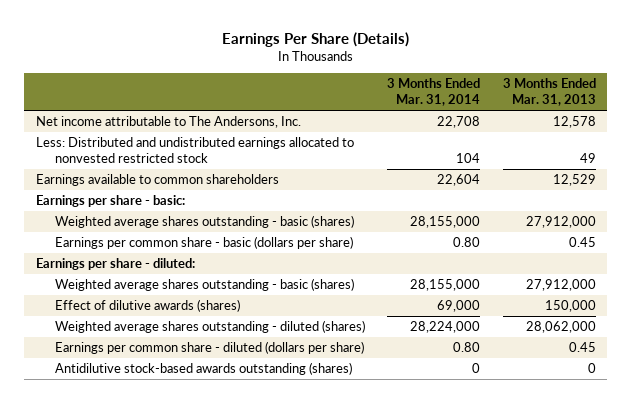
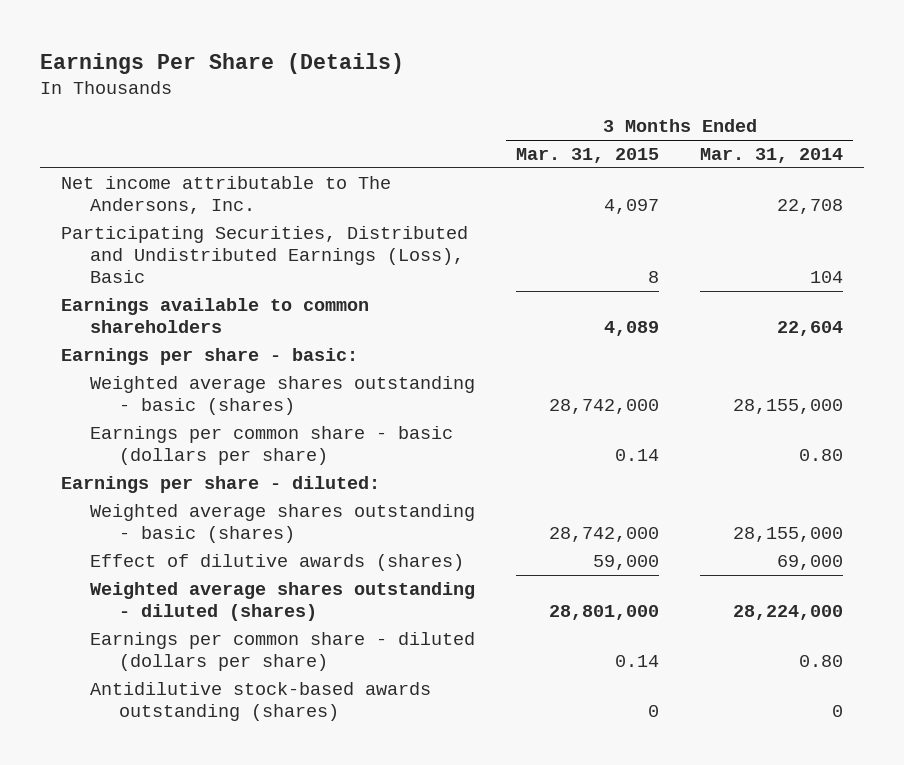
[502,78,596,107] 3 Months Ended Mar. 31, 2013 -> none
none -> [515,148,659,164] Mar. 31, 2015
[35,136,354,163] Less: Distributed and undistributed earnings allocated to nonvested restricted stock -> none
none -> [60,225,468,283] Participating Securities, Distributed and Undistributed Earnings (Loss), Basic

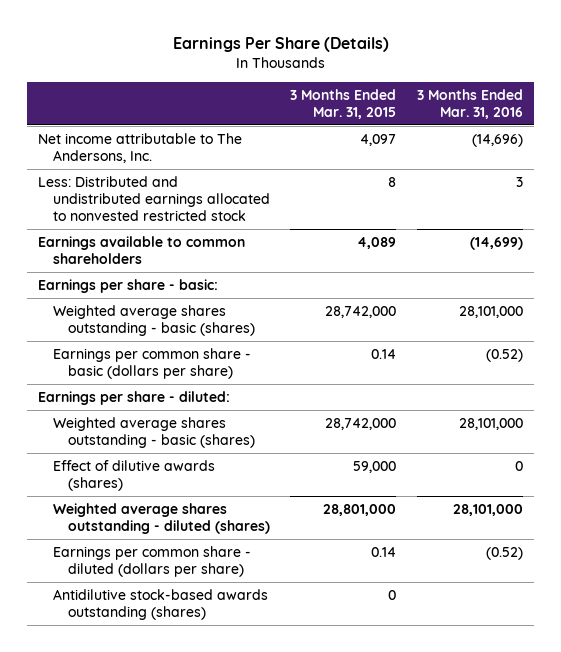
[700,148,844,164] Mar. 31, 2014 -> none
none -> [417,88,524,119] 3 Months Ended Mar. 31, 2016
[60,225,468,283] Participating Securities, Distributed and Undistributed Earnings (Loss), Basic -> [37,175,270,222] Less: Distributed and undistributed earnings allocated to nonvested restricted stock

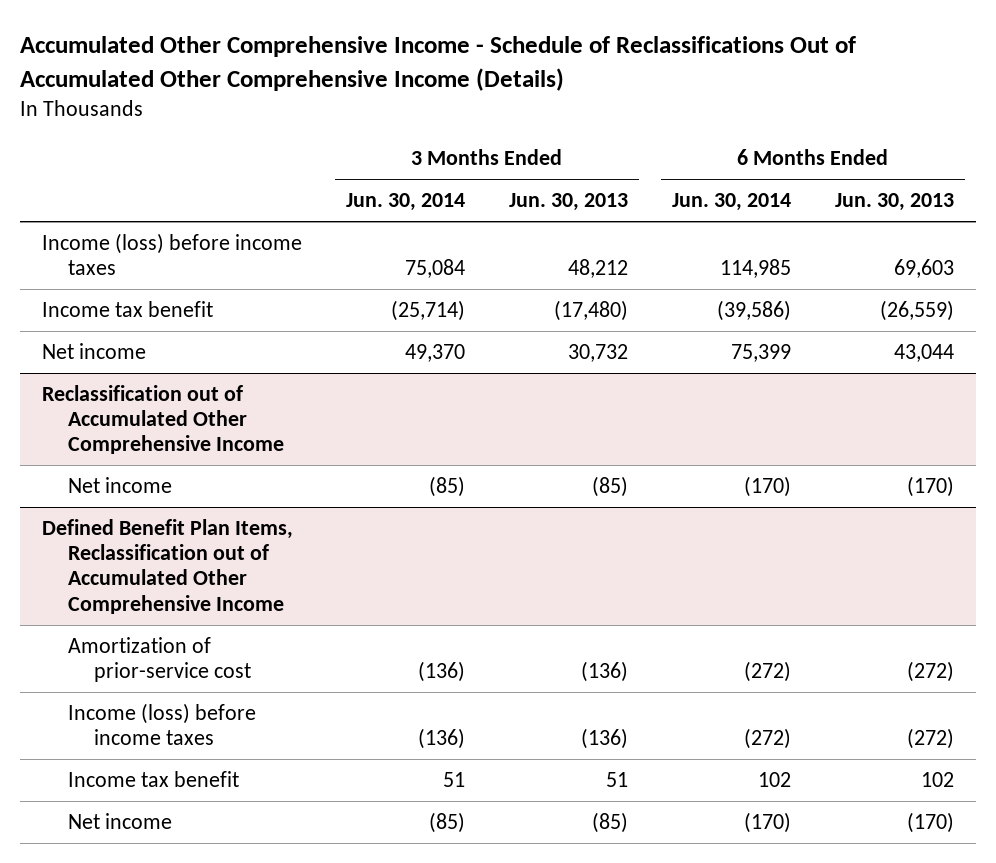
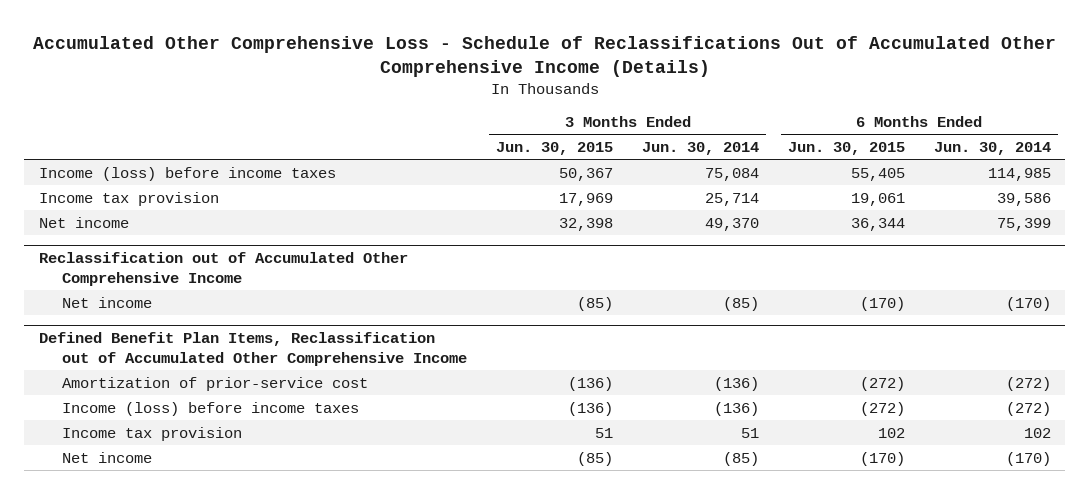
[20,36,857,91] Accumulated Other Comprehensive Income - Schedule of Reclassifications Out of Accumulated Other Comprehensive Income (Details) -> [32,35,1056,77] Accumulated Other Comprehensive Loss - Schedule of Reclassifications Out of Accumulated Other Comprehensive Income (Details)
[509,193,629,212] Jun. 30, 2013 -> none
[835,193,955,212] Jun. 30, 2013 -> none
none -> [496,142,614,156] Jun. 30, 2015
none -> [788,142,906,156] Jun. 30, 2015
[42,300,214,317] Income tax benefit -> [38,191,219,206] Income tax provision
[391,299,466,321] (25,714) -> [705,192,760,206] 25,714
[717,299,792,321] (39,586) -> [996,192,1051,206] 39,586
[68,770,240,787] Income tax benefit -> [62,426,243,441] Income tax provision

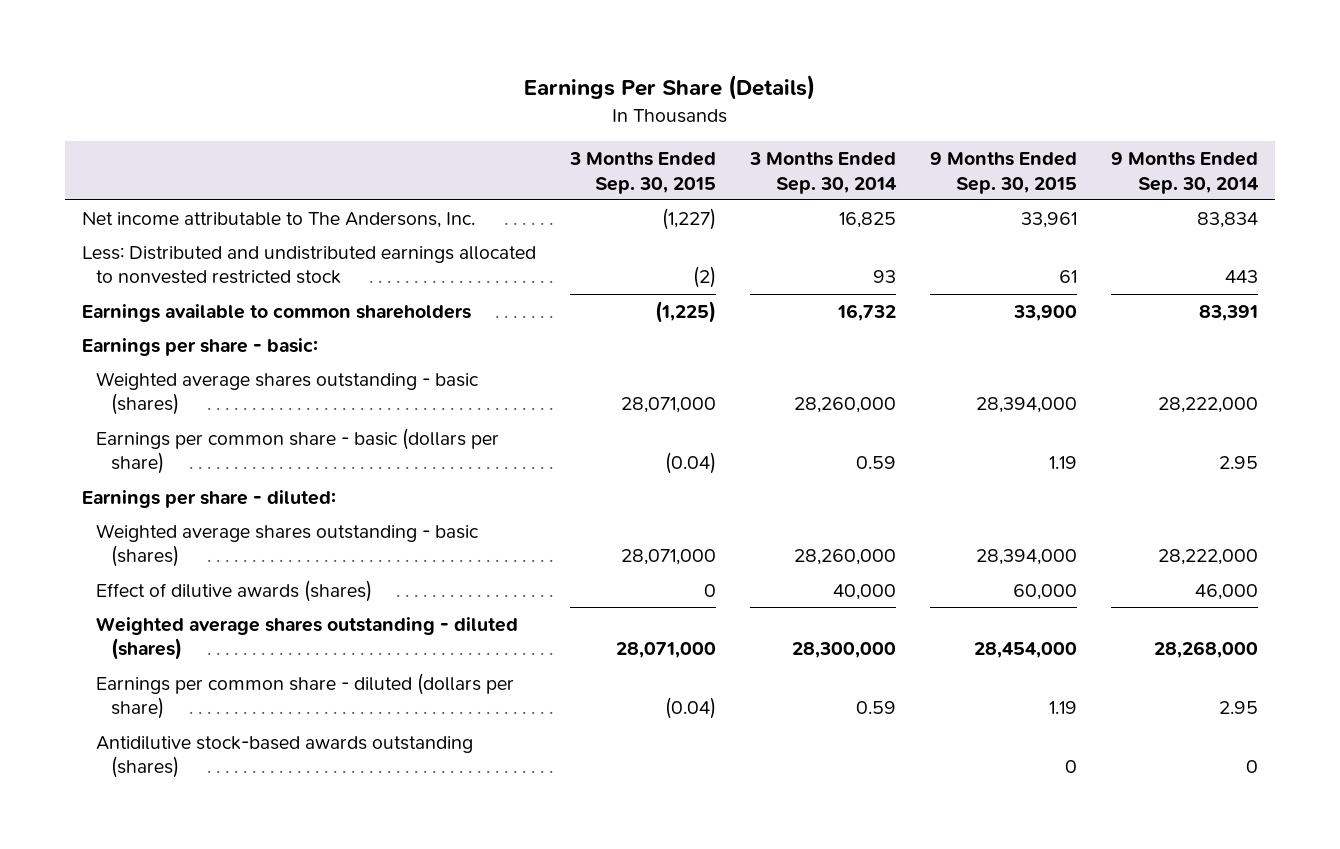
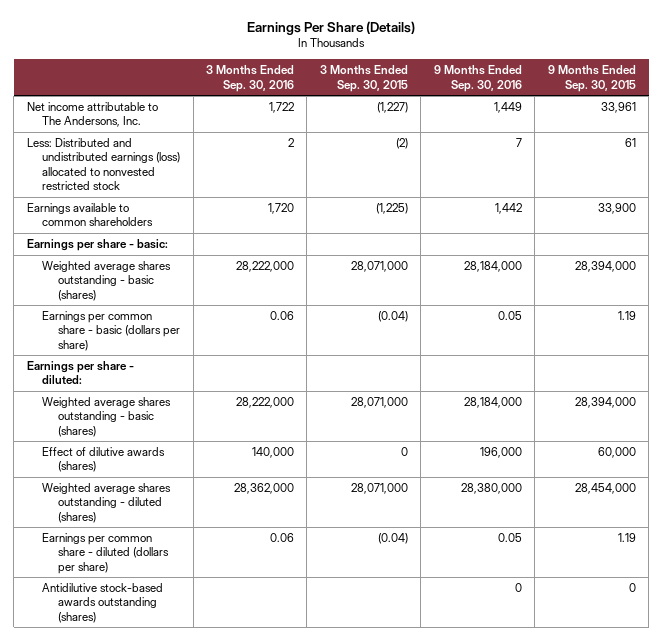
[749,151,898,194] 3 Months Ended Sep. 30, 2014 -> none
[1111,151,1260,194] 9 Months Ended Sep. 30, 2014 -> none
none -> [206,65,295,92] 3 Months Ended Sep. 30, 2016
none -> [433,65,522,92] 9 Months Ended Sep. 30, 2016
[82,245,537,285] Less: Distributed and undistributed earnings allocated to nonvested restricted stock -> [26,138,181,190] Less: Distributed and undistributed earnings (loss) allocated to nonvested restricted stock

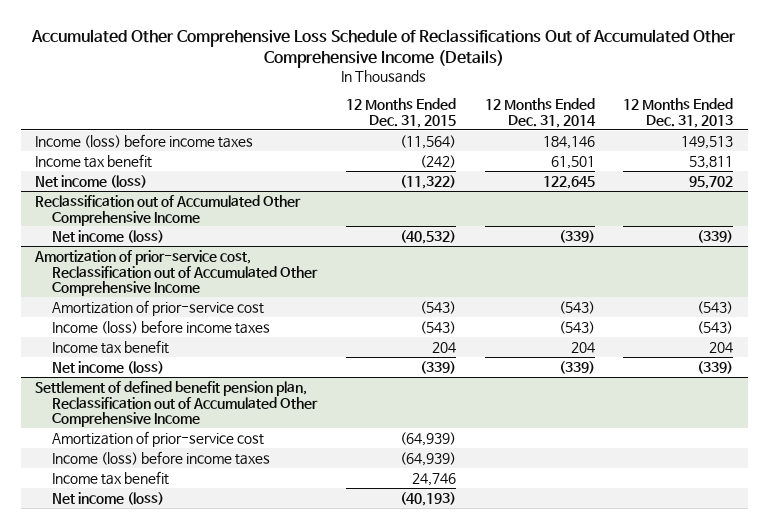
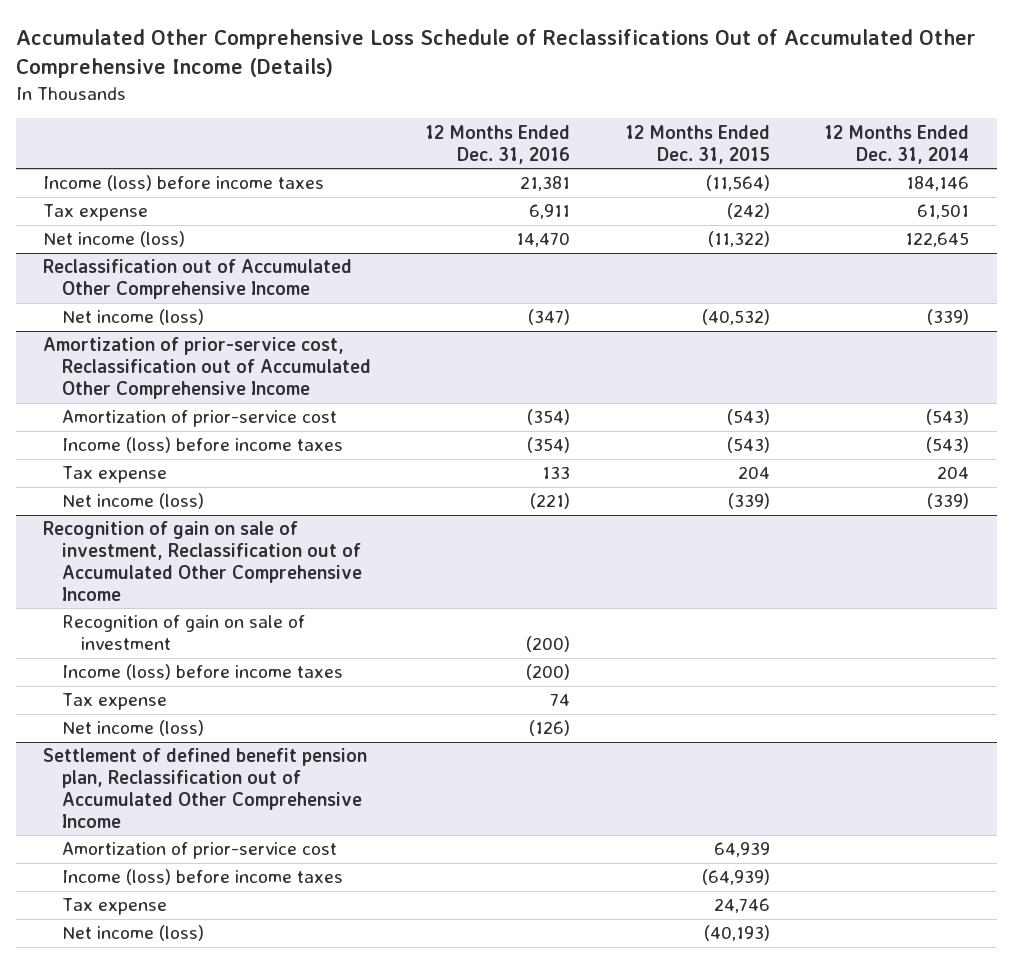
[623,97,734,128] 12 Months Ended Dec. 31, 2013 -> none
none -> [425,124,571,164] 12 Months Ended Dec. 31, 2016
[35,153,153,168] Income tax benefit -> [42,204,148,222] Tax expense
[52,339,170,354] Income tax benefit -> [61,466,167,484] Tax expense
none -> [42,521,362,601] Recognition of gain on sale of investment, Reclassification out of Accumulated Other Comprehensive Income
none -> [61,615,305,651] Recognition of gain on sale of investment
none -> [61,664,343,681] Income (loss) before income taxes
none -> [61,693,167,711] Tax expense
none -> [61,720,204,737] Net income (loss)
[400,431,457,446] (64,939) -> [713,842,770,858] 64,939
[52,470,170,485] Income tax benefit -> [61,898,167,916] Tax expense

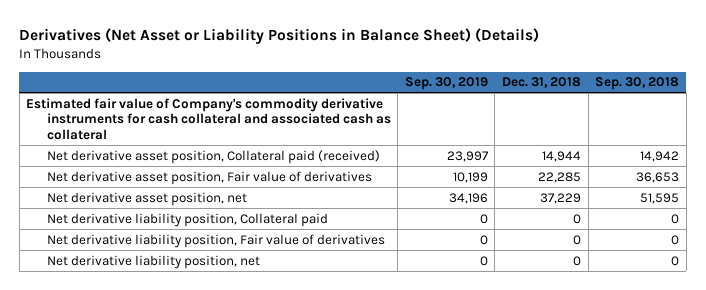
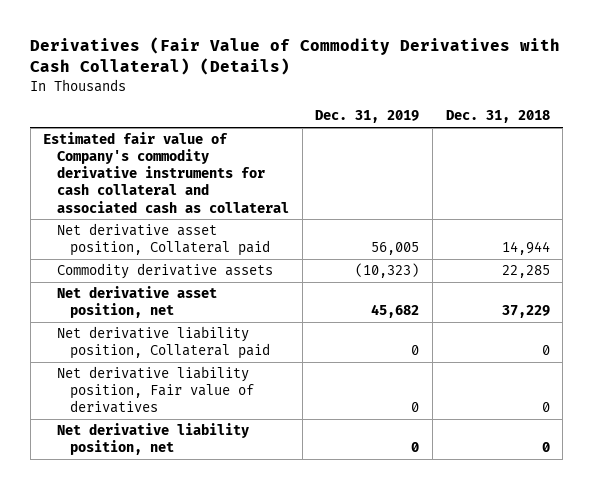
[19,28,540,45] Derivatives (Net Asset or Liability Positions in Balance Sheet) (Details) -> [30,37,561,76] Derivatives (Fair Value of Commodity Derivatives with Cash Collateral) (Details)
[404,77,488,91] Sep. 30, 2019 -> none
[595,77,680,91] Sep. 30, 2018 -> none
none -> [315,110,420,124] Dec. 31, 2019
[46,149,380,164] Net derivative asset position, Collateral paid (received) -> [56,223,271,257] Net derivative asset position, Collateral paid
[46,170,372,185] Net derivative asset position, Fair value of derivatives -> [56,263,273,280] Commodity derivative assets

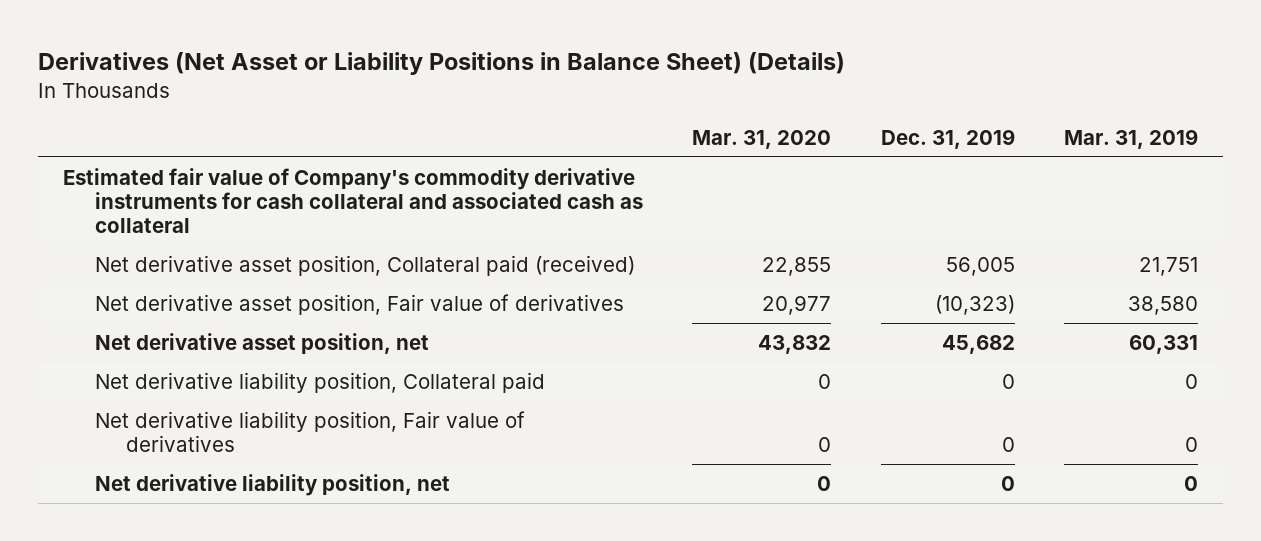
[30,37,561,76] Derivatives (Fair Value of Commodity Derivatives with Cash Collateral) (Details) -> [38,51,846,75] Derivatives (Net Asset or Liability Positions in Balance Sheet) (Details)
[445,110,550,124] Dec. 31, 2018 -> none
none -> [692,129,832,149] Mar. 31, 2020
none -> [1064,128,1199,149] Mar. 31, 2019
[56,223,271,257] Net derivative asset position, Collateral paid -> [94,254,635,276] Net derivative asset position, Collateral paid (received)
[56,263,273,280] Commodity derivative assets -> [94,293,624,315] Net derivative asset position, Fair value of derivatives

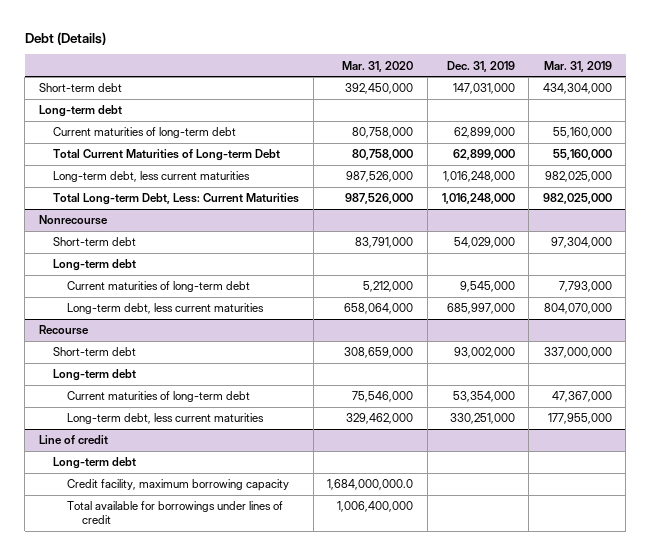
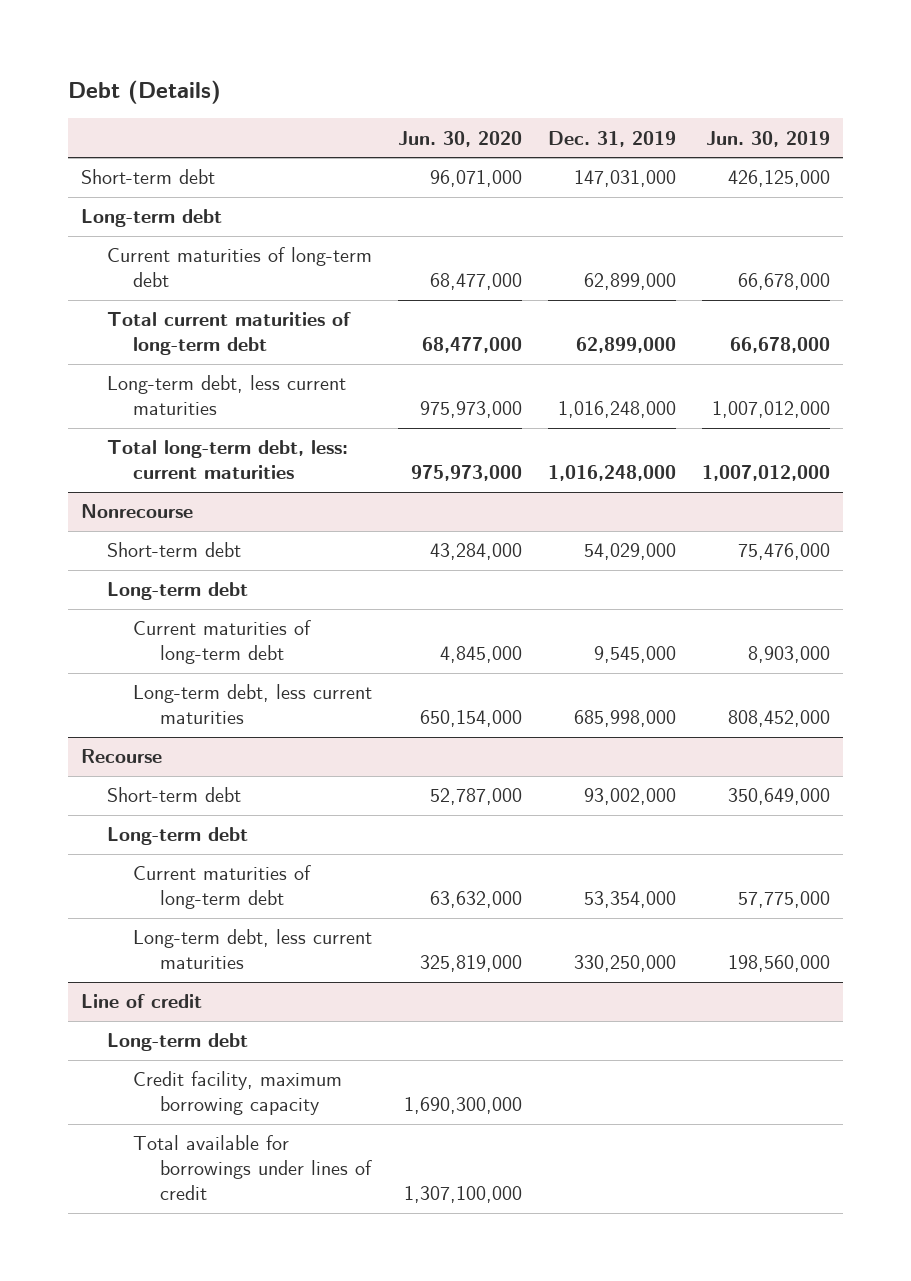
[342,60,414,72] Mar. 31, 2020 -> none
[543,60,612,72] Mar. 31, 2019 -> none
none -> [398,130,523,147] Jun. 30, 2020
none -> [706,130,831,147] Jun. 30, 2019
[53,149,281,162] Total Current Maturities of Long-term Debt -> [107,312,352,356] Total current maturities of long-term debt
[53,193,300,206] Total Long-term Debt, Less: Current Maturities -> [107,440,349,480] Total long-term debt, less: current maturities
[446,303,515,315] 685,997,000 -> [574,710,677,728] 685,998,000
[449,413,515,425] 330,251,000 -> [574,955,677,973] 330,250,000

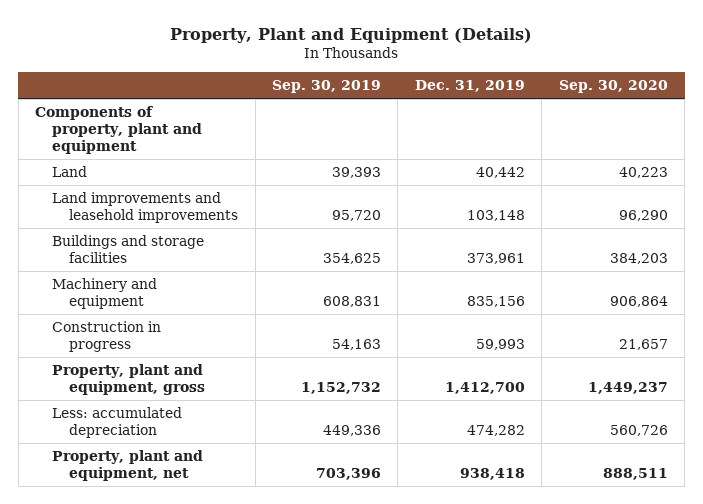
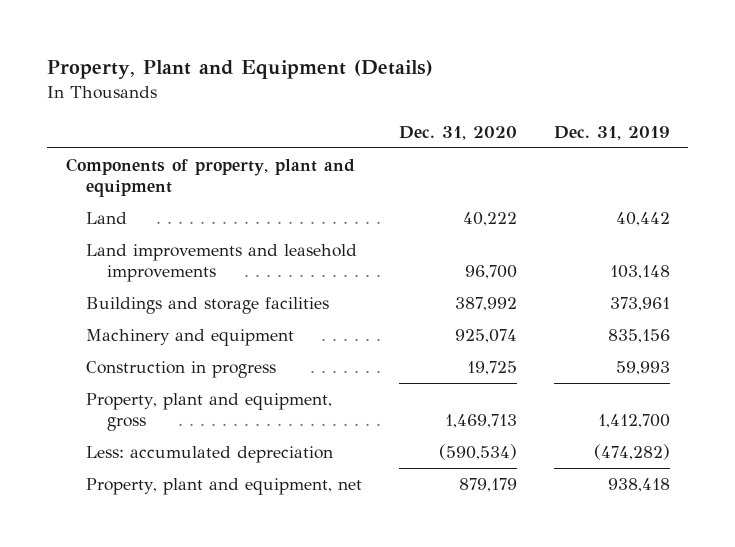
[272,80,382,94] Sep. 30, 2019 -> none
[558,80,668,94] Sep. 30, 2020 -> none
none -> [399,125,518,140] Dec. 31, 2020
[466,425,525,437] 474,282 -> [593,444,670,461] (474,282)

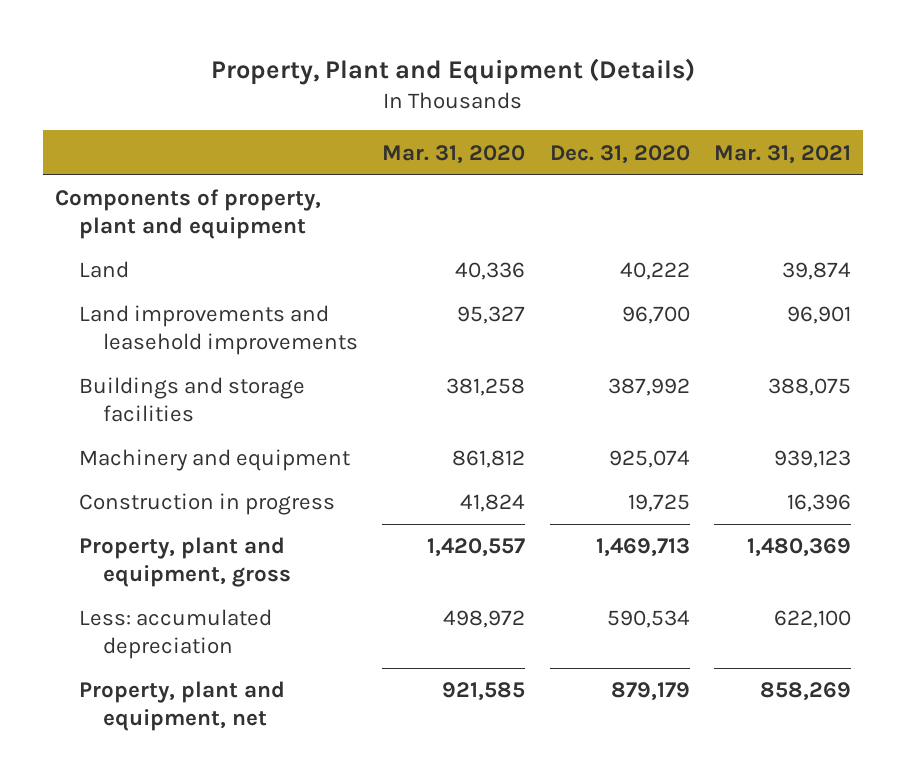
[553,125,670,140] Dec. 31, 2019 -> none
none -> [382,144,526,164] Mar. 31, 2020
none -> [713,144,851,164] Mar. 31, 2021
[439,444,518,461] (590,534) -> [606,610,690,629] 590,534

